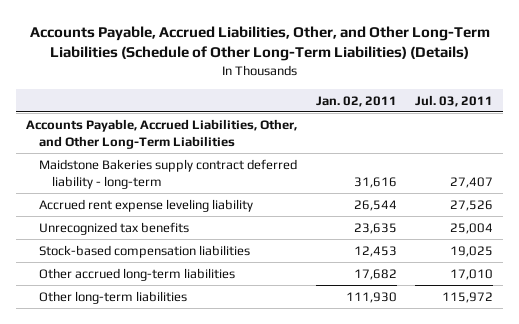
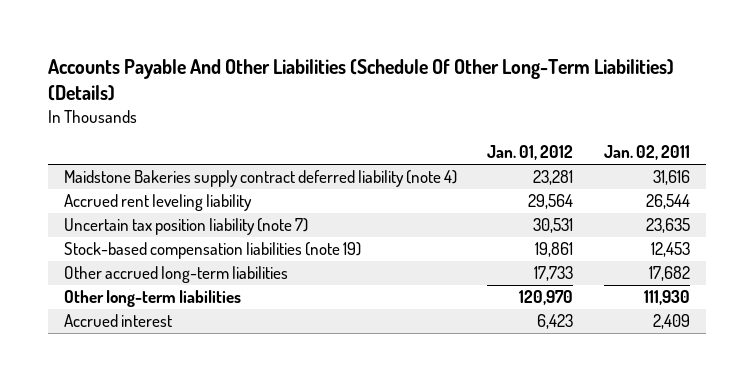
[29,25,490,62] Accounts Payable, Accrued Liabilities, Other, and Other Long-Term Liabilities (Schedule of Other Long-Term Liabilities) (Details) -> [48,59,675,102] Accounts Payable And Other Liabilities (Schedule Of Other Long-Term Liabilities) (Details)
[415,94,494,107] Jul. 03, 2011 -> none
none -> [487,145,574,161] Jan. 01, 2012
[25,118,297,149] Accounts Payable, Accrued Liabilities, Other, and Other Long-Term Liabilities -> none
[38,158,297,189] Maidstone Bakeries supply contract deferred liability - long-term -> [63,170,457,188] Maidstone Bakeries supply contract deferred liability (note 4)
[38,198,253,212] Accrued rent expense leveling liability -> [63,194,252,212] Accrued rent leveling liability
[38,221,189,235] Unrecognized tax benefits -> [63,218,308,236] Uncertain tax position liability (note 7)
[38,244,250,258] Stock-based compensation liabilities -> [63,242,361,260] Stock-based compensation liabilities (note 19)
none -> [63,314,172,328] Accrued interest

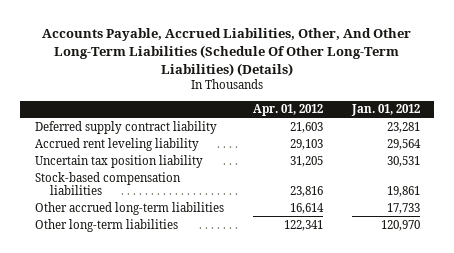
[48,59,675,102] Accounts Payable And Other Liabilities (Schedule Of Other Long-Term Liabilities) (Details) -> [42,27,412,76] Accounts Payable, Accrued Liabilities, Other, And Other Long-Term Liabilities (Schedule Of Other Long-Term Liabilities) (Details)
[604,145,691,161] Jan. 02, 2011 -> none
none -> [252,104,323,117] Apr. 01, 2012
[63,170,457,188] Maidstone Bakeries supply contract deferred liability (note 4) -> [34,120,217,134] Deferred supply contract liability
[63,218,308,236] Uncertain tax position liability (note 7) -> [34,154,203,168] Uncertain tax position liability
[63,242,361,260] Stock-based compensation liabilities (note 19) -> [34,171,181,195] Stock-based compensation liabilities
[63,314,172,328] Accrued interest -> none

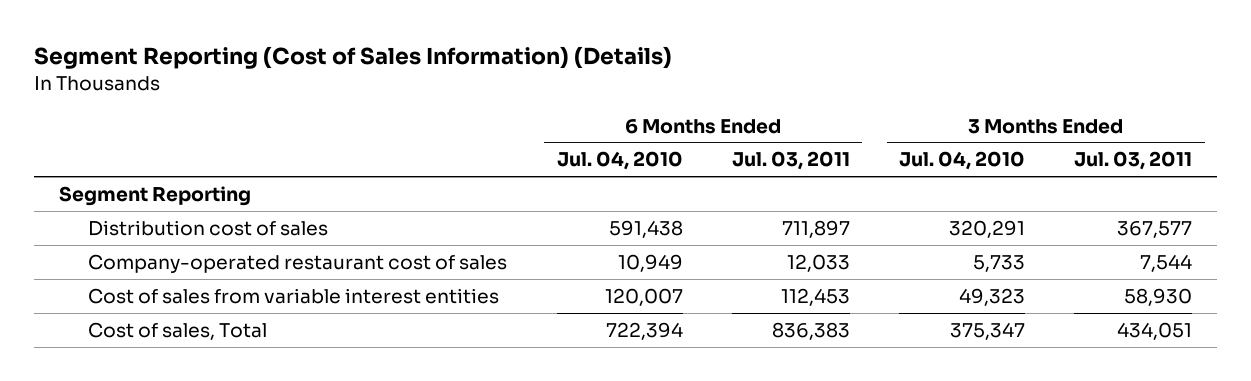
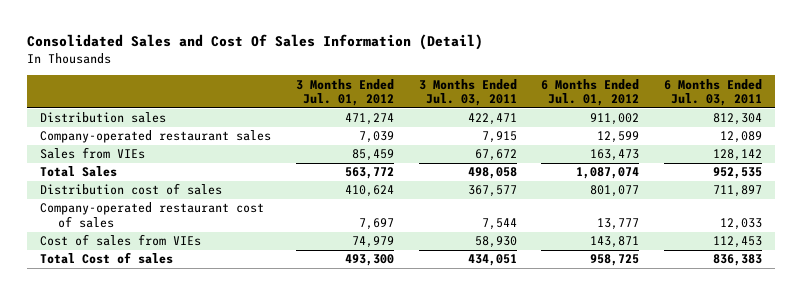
[33,45,672,69] Segment Reporting (Cost of Sales Information) (Details) -> [27,34,484,51] Consolidated Sales and Cost Of Sales Information (Detail)
[556,151,683,171] Jul. 04, 2010 -> none
[899,151,1026,171] Jul. 04, 2010 -> none
none -> [295,78,394,107] 3 Months Ended Jul. 01, 2012
none -> [541,78,640,107] 6 Months Ended Jul. 01, 2012
[58,185,251,206] Segment Reporting -> none
none -> [39,112,166,124] Distribution sales
none -> [39,130,271,144] Company-operated restaurant sales
none -> [39,147,145,160] Sales from VIEs
none -> [39,166,117,178] Total Sales
[88,287,500,304] Cost of sales from variable interest entities -> [39,234,201,247] Cost of sales from VIEs
[88,321,268,340] Cost of sales, Total -> [39,252,173,265] Total Cost of sales

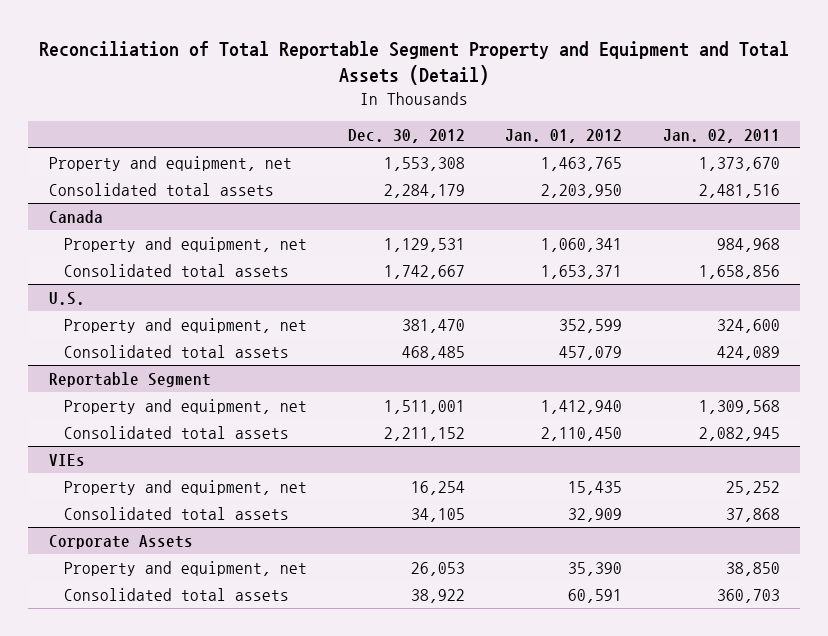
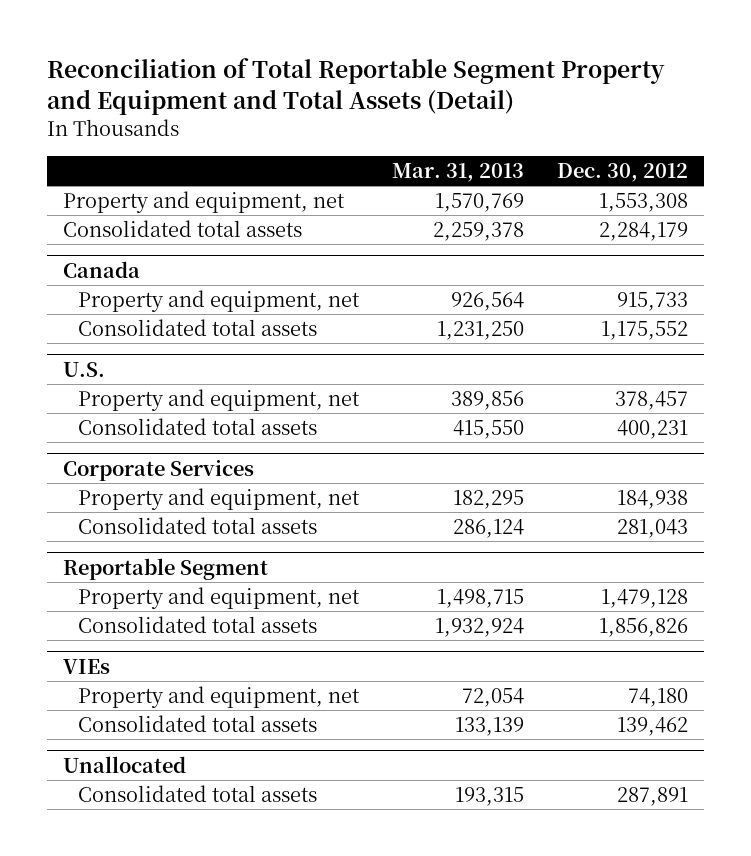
[505,128,623,143] Jan. 01, 2012 -> none
[662,128,780,143] Jan. 02, 2011 -> none
none -> [391,162,524,182] Mar. 31, 2013
[383,237,465,252] 1,129,531 -> [616,291,688,311] 915,733
[383,264,465,279] 1,742,667 -> [600,320,688,340] 1,175,552
[401,318,465,333] 381,470 -> [614,390,688,410] 378,457
[401,345,465,360] 468,485 -> [616,419,688,439] 400,231
none -> [62,459,254,481] Corporate Services
none -> [78,487,361,510] Property and equipment, net
none -> [78,516,318,534] Consolidated total assets
[383,399,465,414] 1,511,001 -> [600,588,688,608] 1,479,128
[383,426,465,441] 2,211,152 -> [598,617,688,637] 1,856,826
[48,534,193,549] Corporate Assets -> none
[64,560,308,576] Property and equipment, net -> none
[410,480,465,495] 16,254 -> [627,687,688,707] 74,180
[410,507,465,522] 34,105 -> [616,716,688,736] 139,462
none -> [62,755,186,773] Unallocated
[410,588,465,603] 38,922 -> [616,786,688,806] 287,891

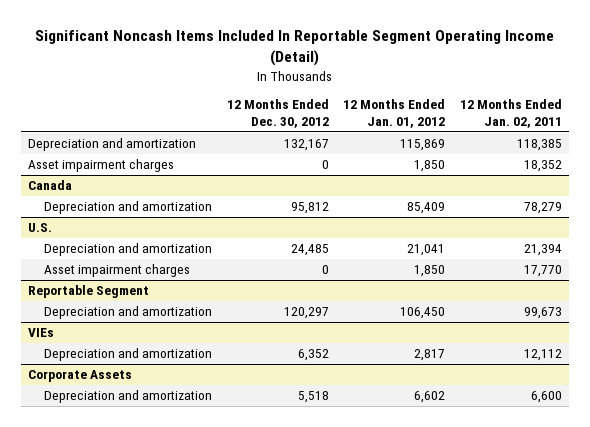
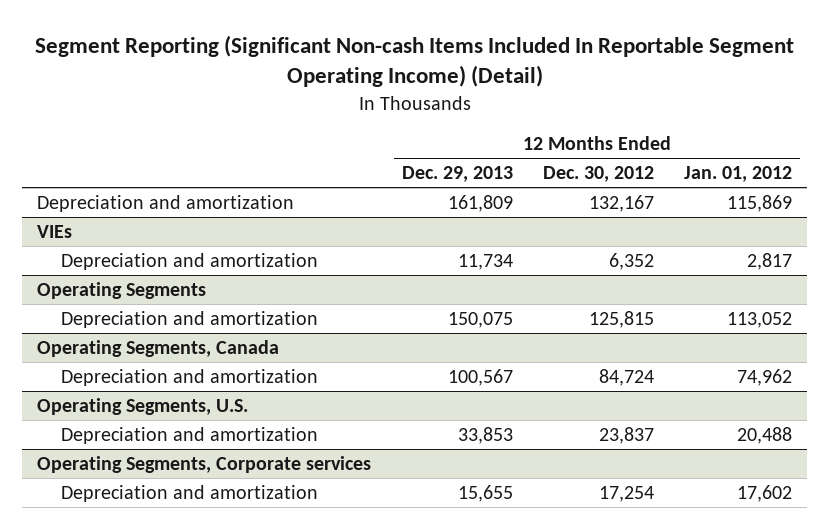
[34,30,554,67] Significant Noncash Items Included In Reportable Segment Operating Income (Detail) -> [34,34,794,88] Segment Reporting (Significant Non-cash Items Included In Reportable Segment Operating Income) (Detail)
[459,99,562,129] 12 Months Ended Jan. 02, 2011 -> none
none -> [401,165,513,182] Dec. 29, 2013
[27,159,174,173] Asset impairment charges -> none
[27,180,72,191] Canada -> none
[43,201,212,215] Depreciation and amortization -> none
[27,223,52,233] U.S. -> none
[43,243,212,257] Depreciation and amortization -> none
[43,264,190,278] Asset impairment charges -> none
[27,285,149,299] Reportable Segment -> none
[43,306,212,320] Depreciation and amortization -> none
[27,370,132,383] Corporate Assets -> none
none -> [37,281,207,299] Operating Segments
[297,391,329,404] 5,518 -> [588,310,654,328] 125,815
[414,391,446,404] 6,602 -> [727,311,793,328] 113,052
none -> [37,339,280,357] Operating Segments, Canada
none -> [61,368,319,386] Depreciation and amortization
none -> [37,397,249,415] Operating Segments, U.S.
none -> [61,426,319,444] Depreciation and amortization
none -> [37,455,372,473] Operating Segments, Corporate services
none -> [61,484,319,502] Depreciation and amortization

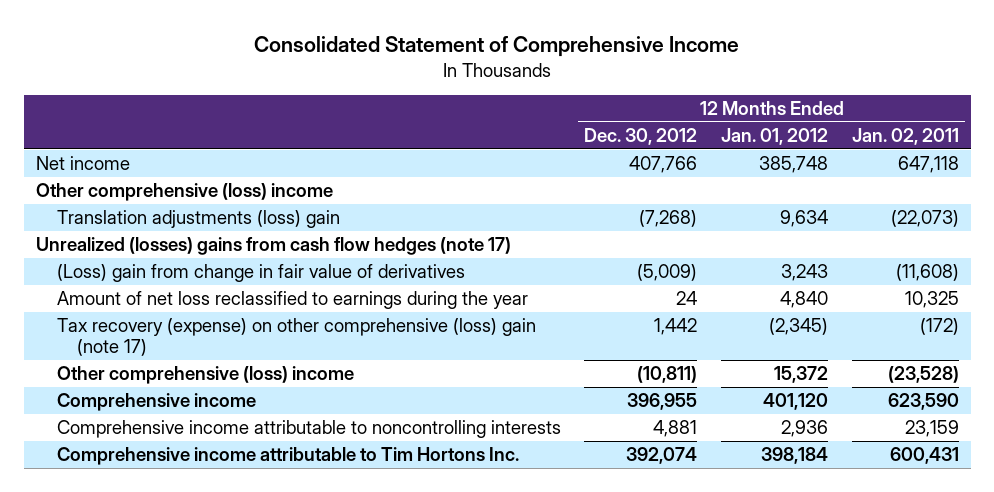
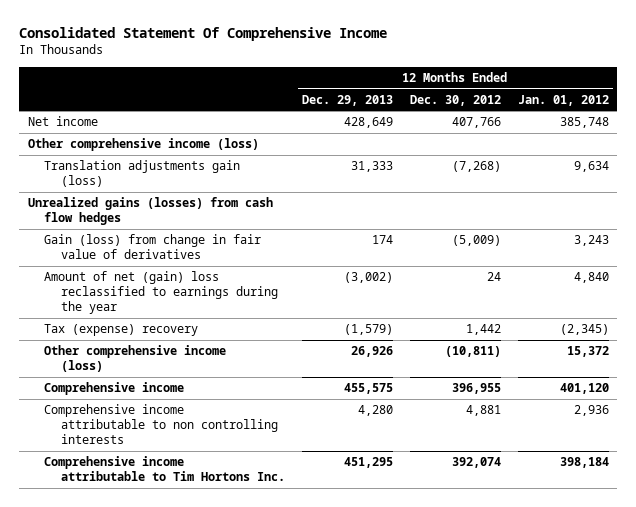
[254,36,740,58] Consolidated Statement of Comprehensive Income -> [19,26,388,41] Consolidated Statement Of Comprehensive Income
[851,127,959,145] Jan. 02, 2011 -> none
none -> [301,94,393,106] Dec. 29, 2013
[35,183,333,202] Other comprehensive (loss) income -> [27,138,259,152] Other comprehensive income (loss)
[56,210,340,229] Translation adjustments (loss) gain -> [44,160,241,188] Translation adjustments gain (loss)
[35,237,511,256] Unrealized (losses) gains from cash flow hedges (note 17) -> [27,197,273,226] Unrealized gains (losses) from cash flow hedges
[56,264,465,283] (Loss) gain from change in fair value of derivatives -> [44,234,262,260] Gain (loss) from change in fair value of derivatives
[56,291,528,310] Amount of net loss reclassified to earnings during the year -> [44,271,278,315] Amount of net (gain) loss reclassified to earnings during the year
[56,318,536,357] Tax recovery (expense) on other comprehensive (loss) gain (note 17) -> [44,324,199,337] Tax (expense) recovery
[56,366,354,385] Other comprehensive (loss) income -> [44,345,227,373] Other comprehensive income (loss)
[56,420,561,439] Comprehensive income attributable to noncontrolling interests -> [44,404,278,445] Comprehensive income attributable to non controlling interests

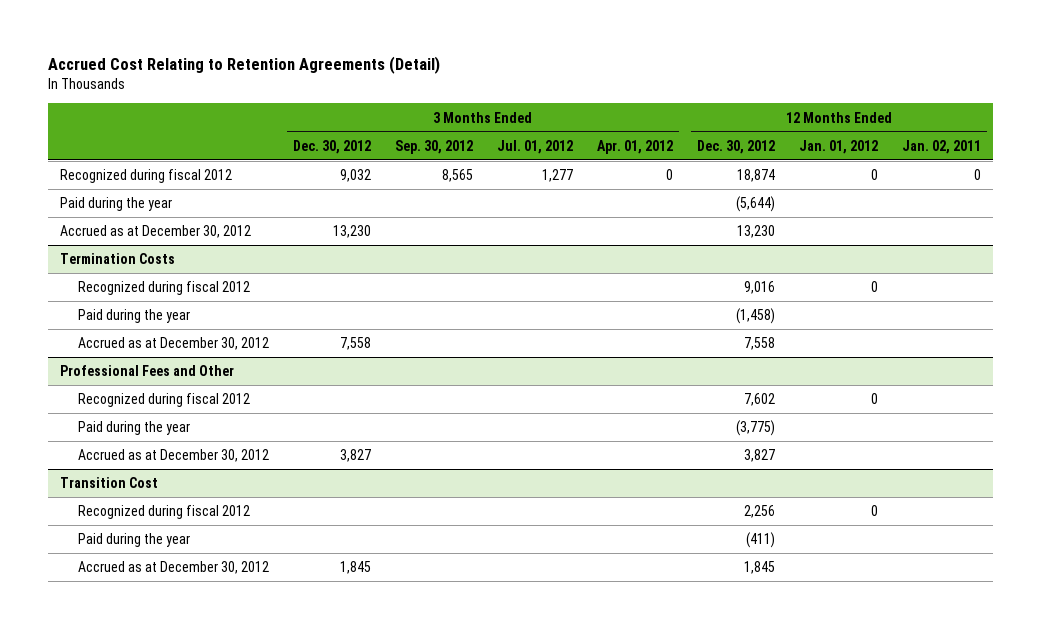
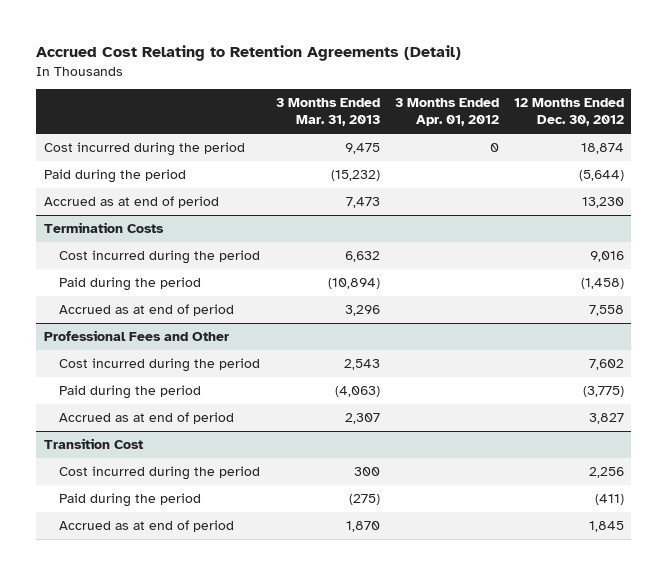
[293,139,372,154] Dec. 30, 2012 -> none
[395,139,474,154] Sep. 30, 2012 -> none
[497,139,574,154] Jul. 01, 2012 -> none
[798,139,878,154] Jan. 01, 2012 -> none
[901,139,981,154] Jan. 02, 2011 -> none
none -> [275,97,380,127] 3 Months Ended Mar. 31, 2013
[59,169,232,184] Recognized during fiscal 2012 -> [43,141,245,156] Cost incurred during the period
[59,197,172,212] Paid during the year -> [43,168,186,183] Paid during the period
[59,225,251,239] Accrued as at December 30, 2012 -> [43,195,219,208] Accrued as at end of period
[78,281,251,296] Recognized during fiscal 2012 -> [59,249,261,264] Cost incurred during the period
[78,309,191,324] Paid during the year -> [59,276,202,291] Paid during the period
[78,337,270,351] Accrued as at December 30, 2012 -> [59,303,235,316] Accrued as at end of period
[78,393,251,408] Recognized during fiscal 2012 -> [59,357,261,372] Cost incurred during the period
[78,421,191,436] Paid during the year -> [59,384,202,399] Paid during the period
[78,449,270,463] Accrued as at December 30, 2012 -> [59,411,235,424] Accrued as at end of period
[78,505,251,520] Recognized during fiscal 2012 -> [59,465,261,480] Cost incurred during the period
[78,533,191,548] Paid during the year -> [59,492,202,507] Paid during the period
[78,561,270,575] Accrued as at December 30, 2012 -> [59,519,235,532] Accrued as at end of period

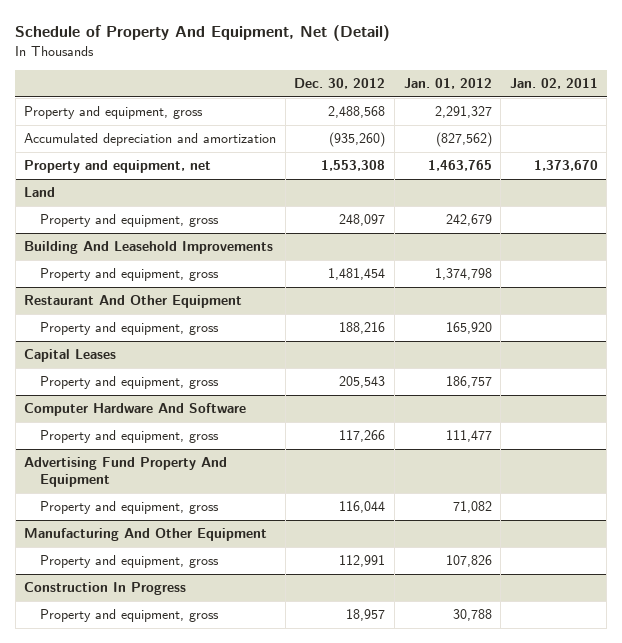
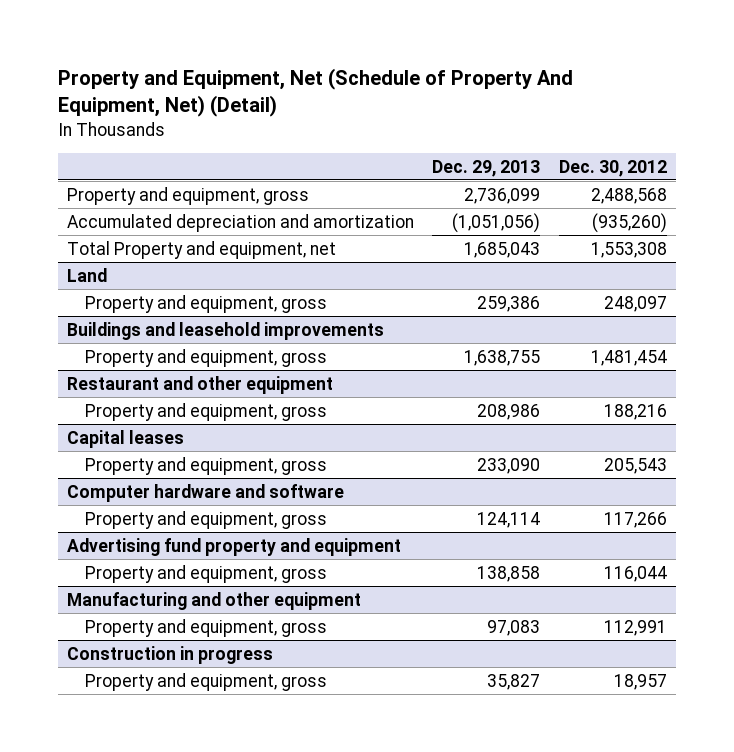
[15,24,391,41] Schedule of Property And Equipment, Net (Detail) -> [57,67,573,117] Property and Equipment, Net (Schedule of Property And Equipment, Net) (Detail)
[403,78,492,90] Jan. 01, 2012 -> none
[509,78,598,90] Jan. 02, 2011 -> none
none -> [432,159,541,177] Dec. 29, 2013
[24,160,212,174] Property and equipment, net -> [66,240,336,259] Total Property and equipment, net
[24,241,274,255] Building And Leasehold Improvements -> [66,321,384,340] Buildings and leasehold improvements
[24,295,243,309] Restaurant And Other Equipment -> [66,375,333,394] Restaurant and other equipment
[24,349,117,363] Capital Leases -> [66,429,184,448] Capital leases
[24,403,247,417] Computer Hardware And Software -> [66,483,344,502] Computer hardware and software
[24,457,228,488] Advertising Fund Property And Equipment -> [66,537,401,556] Advertising fund property and equipment
[24,528,268,542] Manufacturing And Other Equipment -> [66,591,361,610] Manufacturing and other equipment
[24,582,187,596] Construction In Progress -> [66,645,273,664] Construction in progress

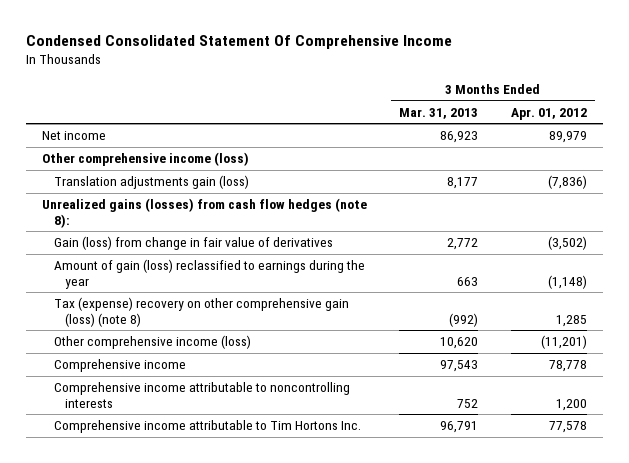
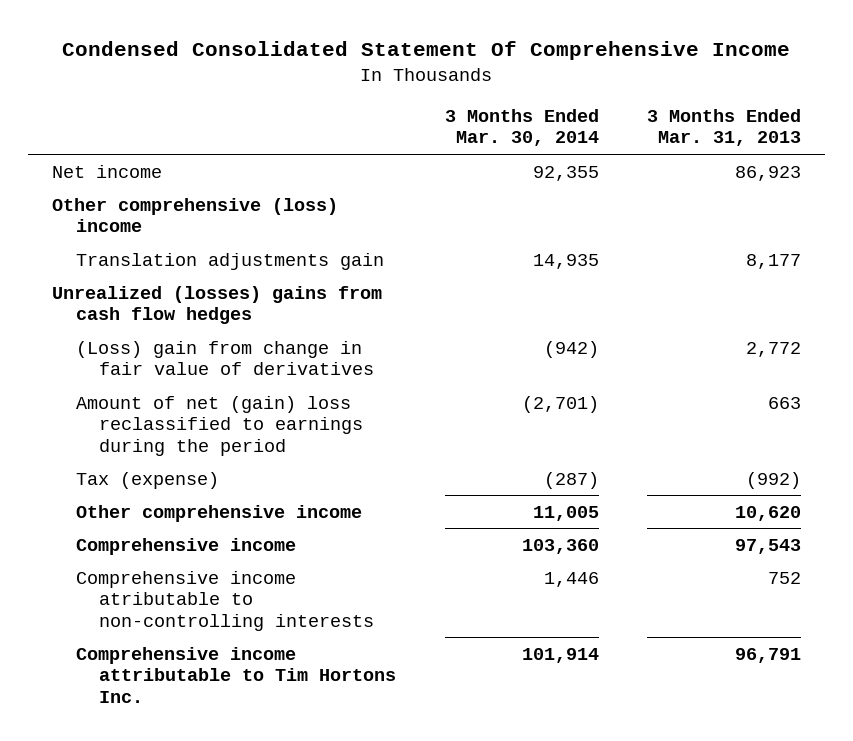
[511,107,588,120] Apr. 01, 2012 -> none
none -> [444,108,599,147] 3 Months Ended Mar. 30, 2014
[41,152,249,167] Other comprehensive income (loss) -> [51,197,338,233] Other comprehensive (loss) income
[53,175,249,190] Translation adjustments gain (loss) -> [75,252,384,270] Translation adjustments gain
[41,198,367,228] Unrealized gains (losses) from cash flow hedges (note 8): -> [51,285,382,325] Unrealized (losses) gains from cash flow hedges
[53,236,333,251] Gain (loss) from change in fair value of derivatives -> [75,340,375,376] (Loss) gain from change in fair value of derivatives
[53,259,365,289] Amount of gain (loss) reclassified to earnings during the year -> [75,395,364,456] Amount of net (gain) loss reclassified to earnings during the period
[53,297,349,327] Tax (expense) recovery on other comprehensive gain (loss) (note 8) -> [75,471,219,489] Tax (expense)
[53,335,251,350] Other comprehensive income (loss) -> [75,504,362,522] Other comprehensive income
[53,382,350,408] Comprehensive income attributable to noncontrolling interests -> [75,570,375,631] Comprehensive income atributable to non-controlling interests

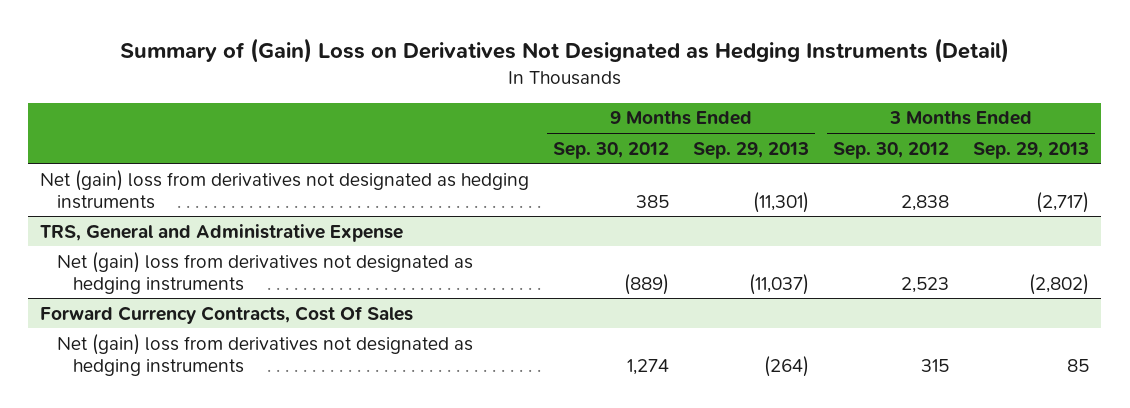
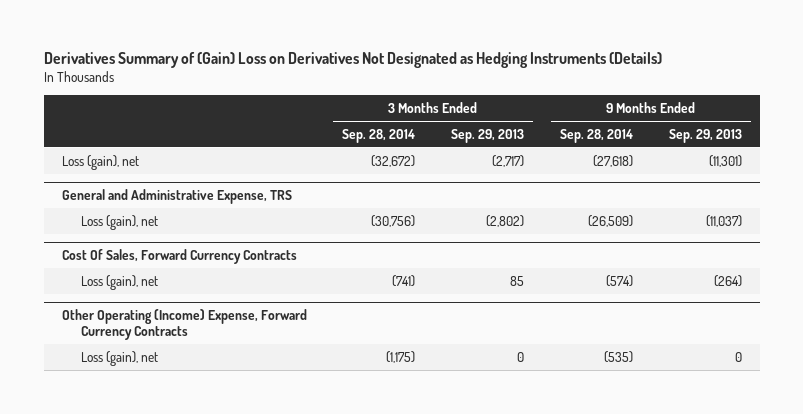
[119,38,1009,64] Summary of (Gain) Loss on Derivatives Not Designated as Hedging Instruments (Detail) -> [43,52,662,69] Derivatives Summary of (Gain) Loss on Derivatives Not Designated as Hedging Instruments (Details)
[553,141,670,159] Sep. 30, 2012 -> none
[833,141,950,159] Sep. 30, 2012 -> none
none -> [342,128,416,143] Sep. 28, 2014
none -> [560,128,634,143] Sep. 28, 2014
[40,169,530,209] Net (gain) loss from derivatives not designated as hedging instruments -> [61,154,139,170] Loss (gain), net
[40,223,404,242] TRS, General and Administrative Expense -> [61,188,292,204] General and Administrative Expense, TRS
[56,251,473,294] Net (gain) loss from derivatives not designated as hedging instruments -> [81,214,159,230] Loss (gain), net
[40,305,414,324] Forward Currency Contracts, Cost Of Sales -> [61,248,297,264] Cost Of Sales, Forward Currency Contracts
[56,333,473,376] Net (gain) loss from derivatives not designated as hedging instruments -> [81,274,159,290] Loss (gain), net
none -> [61,308,307,341] Other Operating (Income) Expense, Forward Currency Contracts
none -> [81,350,159,366] Loss (gain), net

